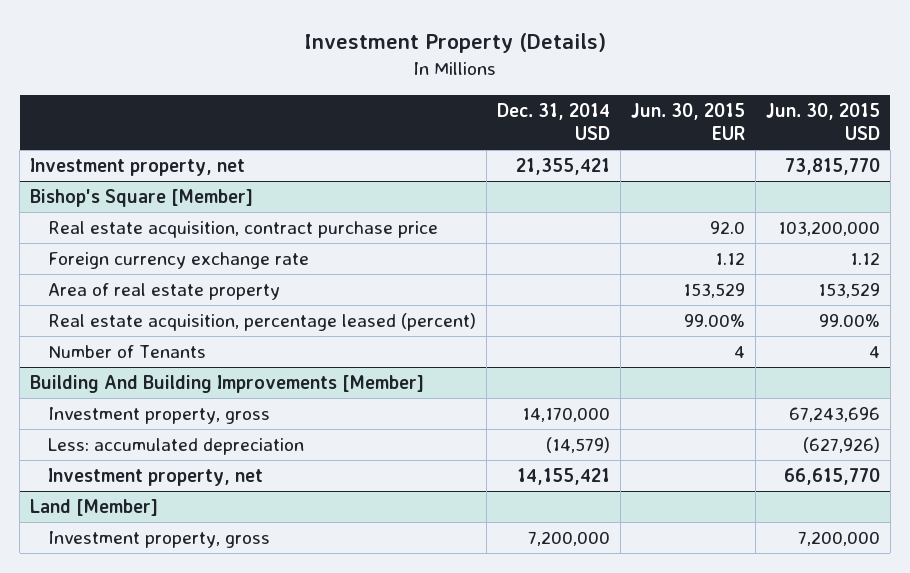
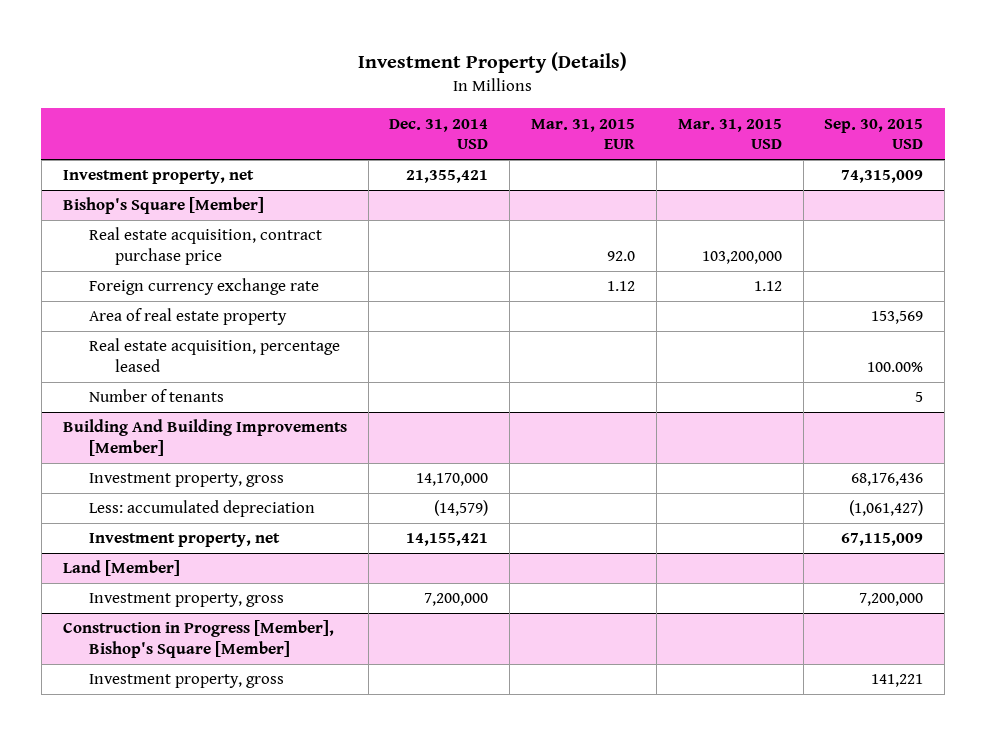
[630,102,745,140] Jun. 30, 2015 EUR -> none
[765,102,880,140] Jun. 30, 2015 USD -> none
none -> [531,118,636,150] Mar. 31, 2015 EUR
none -> [677,118,782,150] Mar. 31, 2015 USD
none -> [824,118,924,150] Sep. 30, 2015 USD
[47,313,476,332] Real estate acquisition, percentage leased (percent) -> [88,338,340,373] Real estate acquisition, percentage leased
[47,345,206,359] Number of Tenants -> [88,389,224,403] Number of tenants
none -> [62,620,334,659] Construction in Progress [Member], Bishop's Square [Member]
none -> [88,674,284,689] Investment property, gross

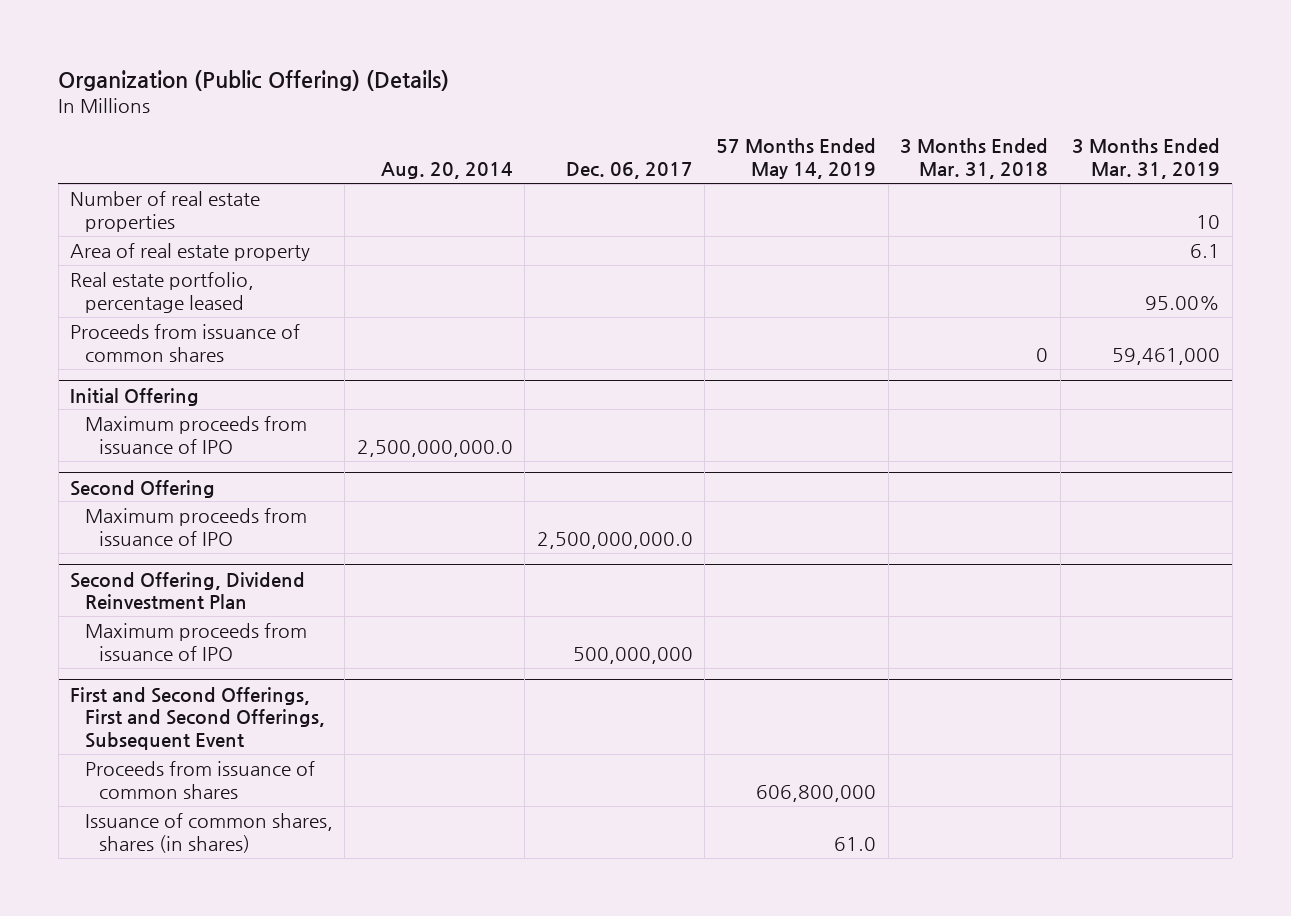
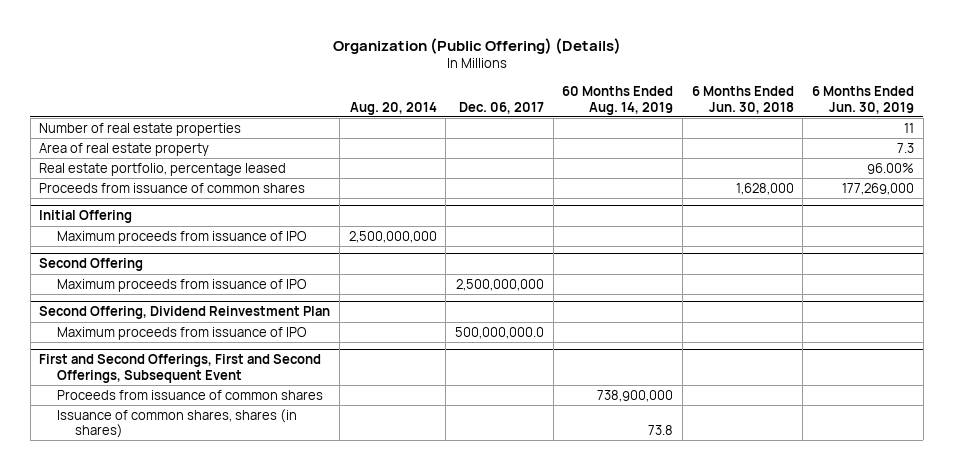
[716,138,877,180] 57 Months Ended May 14, 2019 -> none
[900,138,1049,180] 3 Months Ended Mar. 31, 2018 -> none
[1072,138,1221,180] 3 Months Ended Mar. 31, 2019 -> none
none -> [562,86,674,115] 60 Months Ended Aug. 14, 2019
none -> [691,86,794,114] 6 Months Ended Jun. 30, 2018
none -> [811,86,914,114] 6 Months Ended Jun. 30, 2019
[356,439,513,457] 2,500,000,000.0 -> [348,230,437,243] 2,500,000,000
[536,531,693,549] 2,500,000,000.0 -> [455,278,544,291] 2,500,000,000
[572,646,693,664] 500,000,000 -> [454,326,544,339] 500,000,000.0

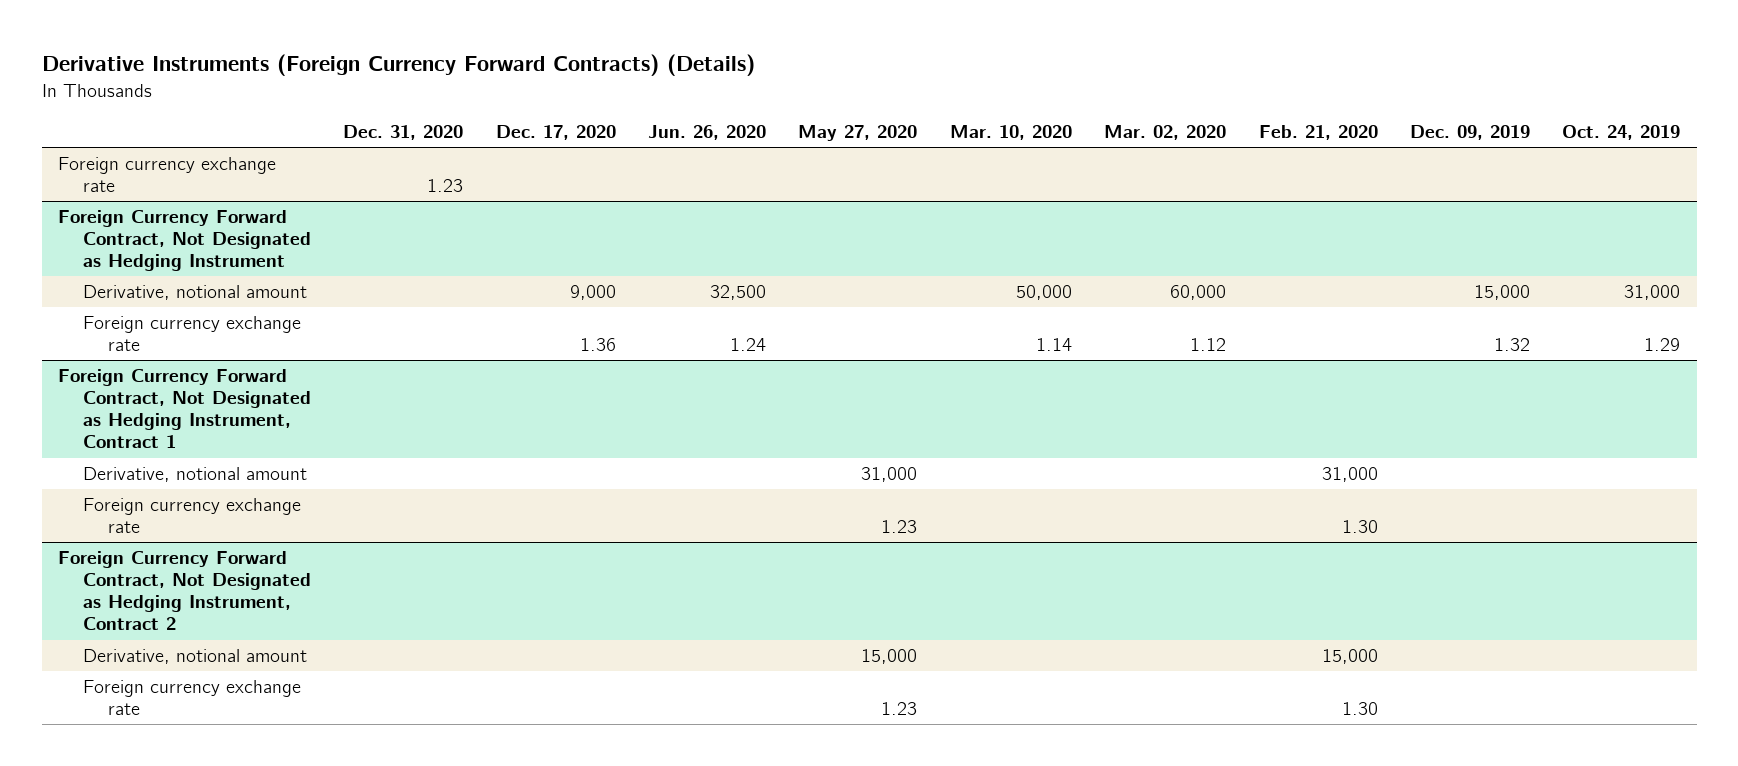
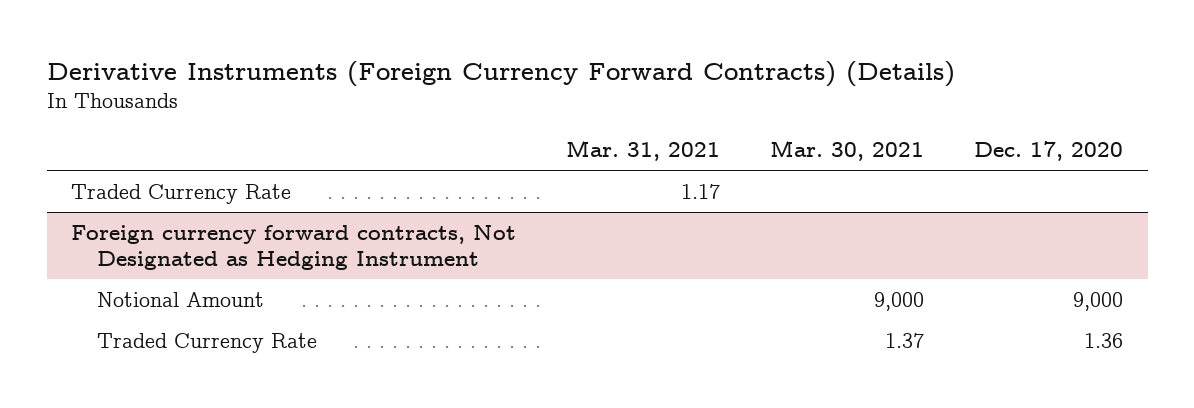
[343,125,464,141] Dec. 31, 2020 -> none
[647,125,766,141] Jun. 26, 2020 -> none
[798,125,918,142] May 27, 2020 -> none
[949,125,1072,141] Mar. 10, 2020 -> none
[1104,125,1227,141] Mar. 02, 2020 -> none
[1258,125,1378,141] Feb. 21, 2020 -> none
[1410,125,1531,141] Dec. 09, 2019 -> none
[1562,125,1681,141] Oct. 24, 2019 -> none
none -> [566,140,721,162] Mar. 31, 2021
none -> [769,140,924,162] Mar. 30, 2021
[57,369,311,449] Foreign Currency Forward Contract, Not Designated as Hedging Instrument, Contract 1 -> none
[82,467,307,483] Derivative, notional amount -> none
[82,498,301,534] Foreign currency exchange rate -> none
[57,551,311,631] Foreign Currency Forward Contract, Not Designated as Hedging Instrument, Contract 2 -> none
[82,649,307,665] Derivative, notional amount -> none
[82,680,301,716] Foreign currency exchange rate -> none
[57,157,276,193] Foreign currency exchange rate -> [71,183,292,204] Traded Currency Rate
[57,210,311,272] Foreign Currency Forward Contract, Not Designated as Hedging Instrument -> [71,224,517,270] Foreign currency forward contracts, Not Designated as Hedging Instrument
[82,285,307,301] Derivative, notional amount -> [97,291,265,307] Notional Amount
[82,316,301,352] Foreign currency exchange rate -> [97,332,318,353] Traded Currency Rate

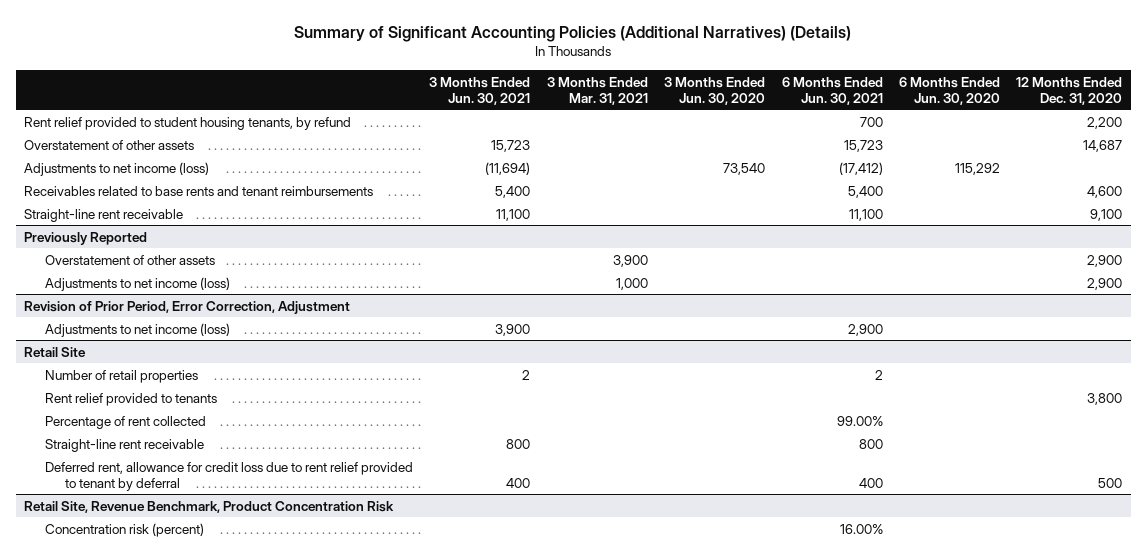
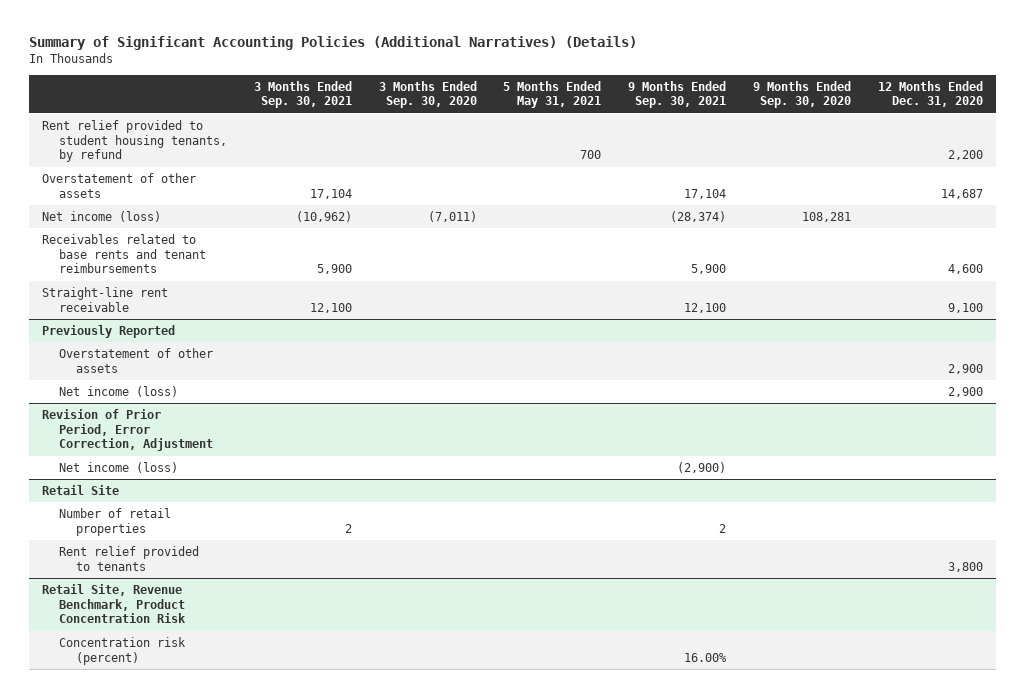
[429,76,531,105] 3 Months Ended Jun. 30, 2021 -> none
[546,76,648,105] 3 Months Ended Mar. 31, 2021 -> none
[664,76,766,105] 3 Months Ended Jun. 30, 2020 -> none
[781,76,883,105] 6 Months Ended Jun. 30, 2021 -> none
[898,76,1000,105] 6 Months Ended Jun. 30, 2020 -> none
none -> [253,80,352,109] 3 Months Ended Sep. 30, 2021
none -> [378,80,477,109] 3 Months Ended Sep. 30, 2020
none -> [503,80,602,109] 5 Months Ended May 31, 2021
none -> [628,80,727,109] 9 Months Ended Sep. 30, 2021
none -> [752,80,851,109] 9 Months Ended Sep. 30, 2020
[24,161,210,176] Adjustments to net income (loss) -> [42,210,162,222] Net income (loss)
[44,276,230,291] Adjustments to net income (loss) -> [58,385,178,397] Net income (loss)
[44,322,230,337] Adjustments to net income (loss) -> [58,461,178,473] Net income (loss)
[44,415,206,429] Percentage of rent collected -> none
[44,438,204,452] Straight-line rent receivable -> none
[44,461,413,491] Deferred rent, allowance for credit loss due to rent relief provided to tenant by deferral -> none

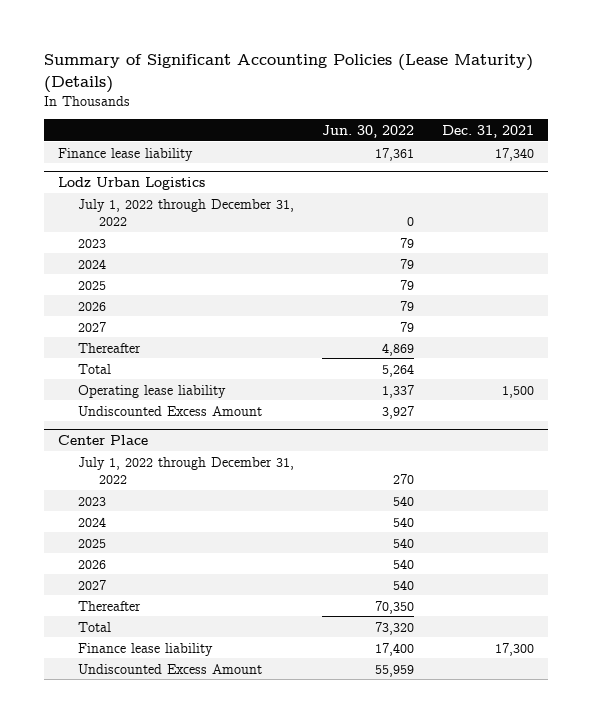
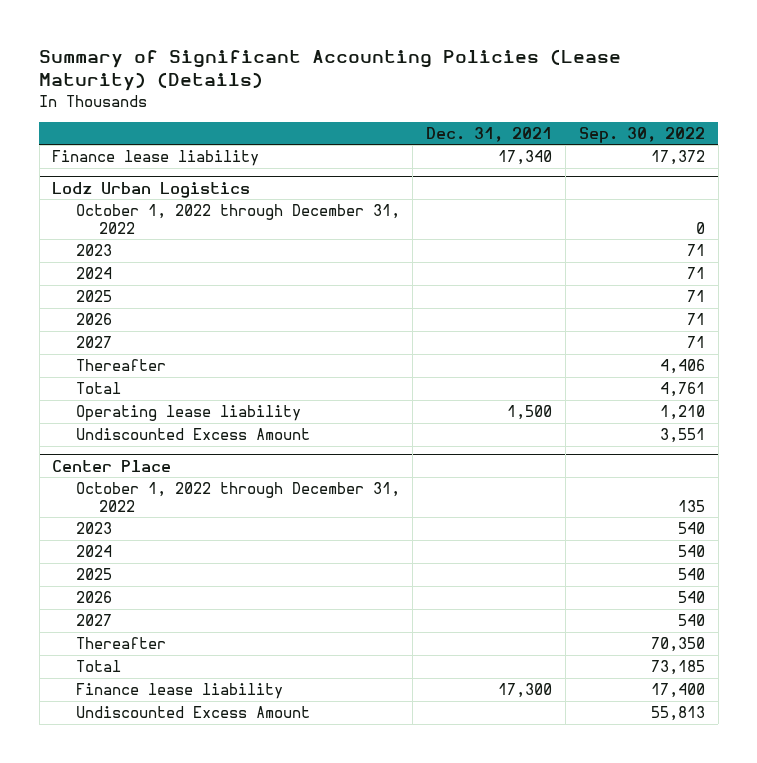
[321,124,414,138] Jun. 30, 2022 -> none
none -> [578,126,705,143] Sep. 30, 2022
[78,198,295,226] July 1, 2022 through December 31, 2022 -> [75,204,400,234] October 1, 2022 through December 31, 2022
[78,456,295,484] July 1, 2022 through December 31, 2022 -> [75,482,400,512] October 1, 2022 through December 31, 2022

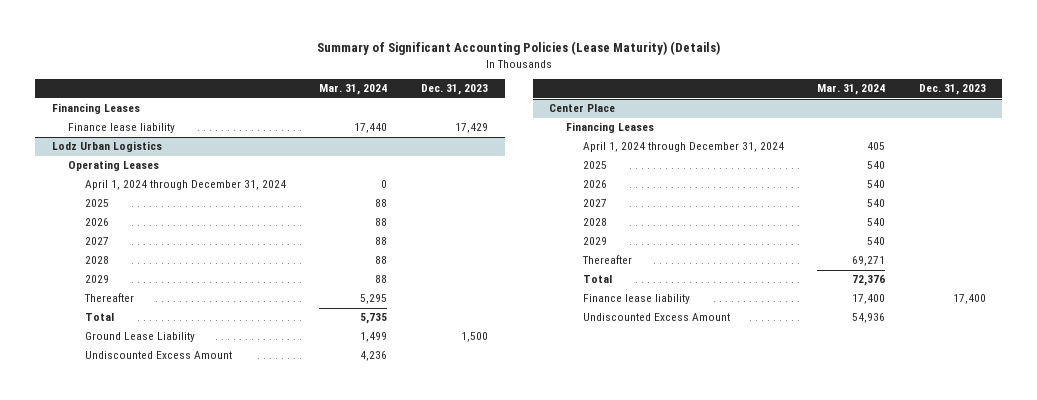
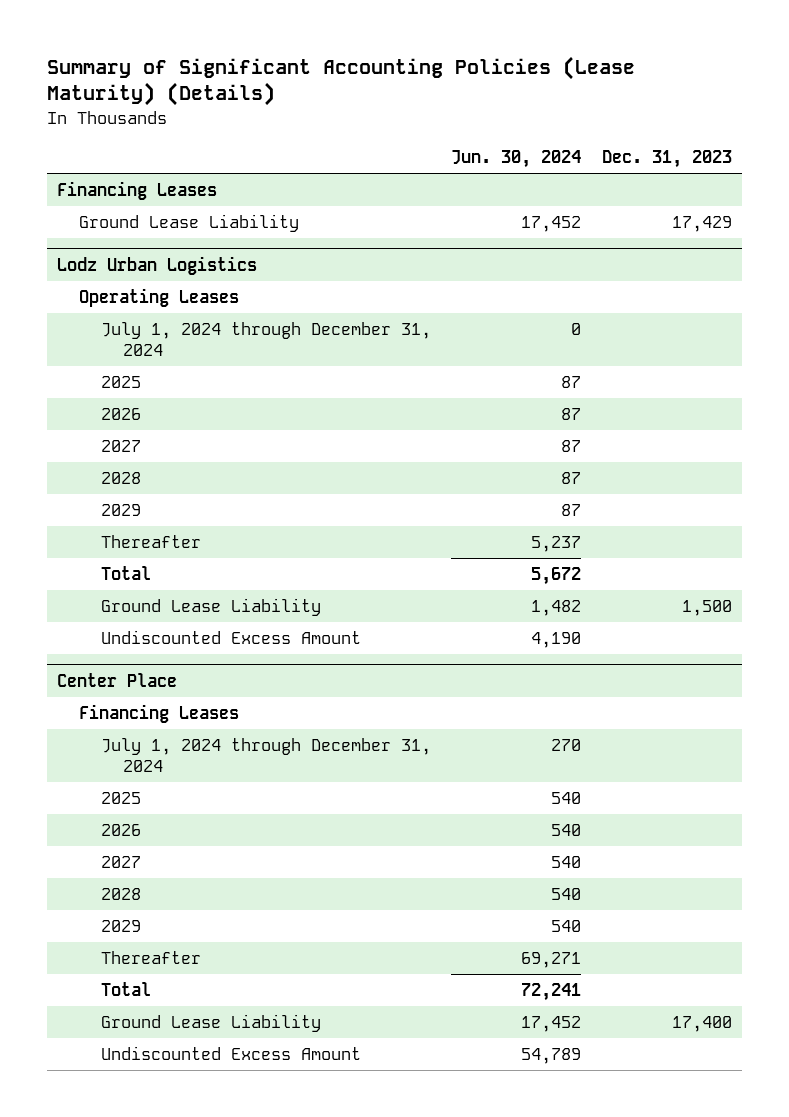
[319,84,388,96] Mar. 31, 2024 -> none
none -> [451,149,582,168] Jun. 30, 2024
[68,123,176,134] Finance lease liability -> [78,214,299,233] Ground Lease Liability
[84,180,286,191] April 1, 2024 through December 31, 2024 -> [100,322,431,356] July 1, 2024 through December 31, 2024
[582,142,784,153] April 1, 2024 through December 31, 2024 -> [100,738,431,772] July 1, 2024 through December 31, 2024
[582,294,690,305] Finance lease liability -> [100,1014,321,1033] Ground Lease Liability

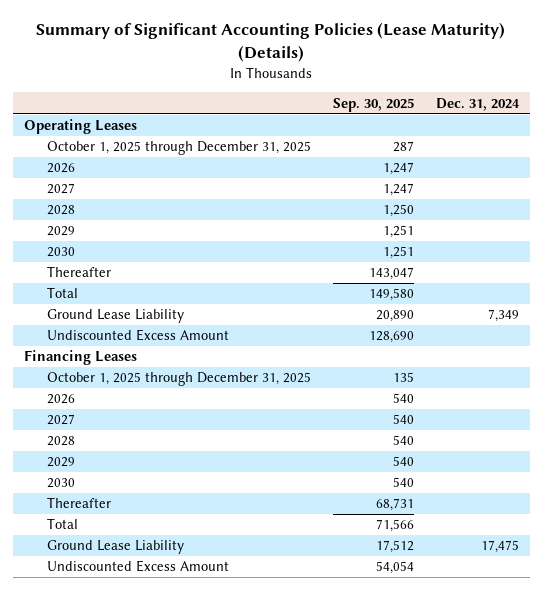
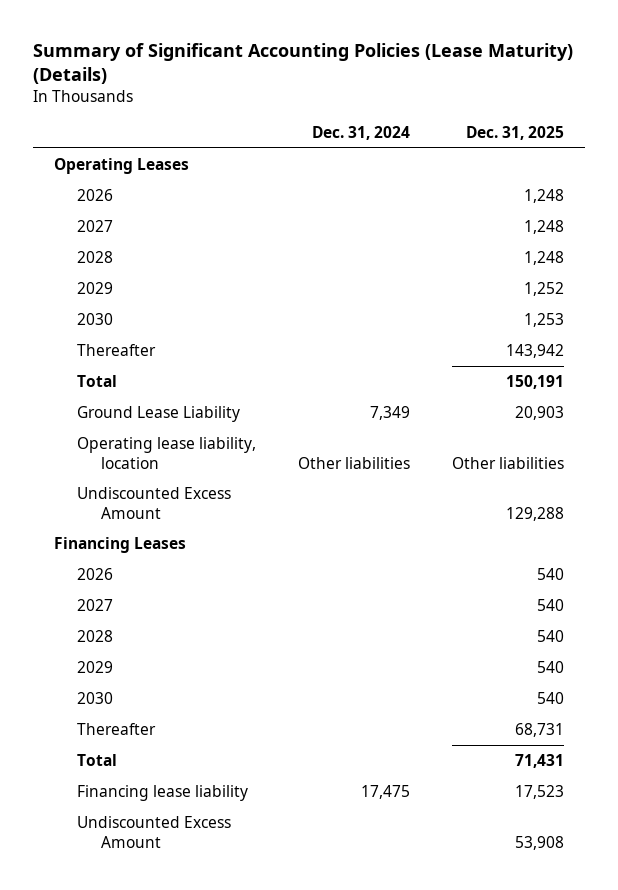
[333,97,415,112] Sep. 30, 2025 -> none
none -> [465,125,564,140] Dec. 31, 2025
[46,141,311,156] October 1, 2025 through December 31, 2025 -> none
none -> [77,436,257,469] Operating lease liability, location
[46,372,311,387] October 1, 2025 through December 31, 2025 -> none
[46,540,184,555] Ground Lease Liability -> [77,784,249,801] Financing lease liability

